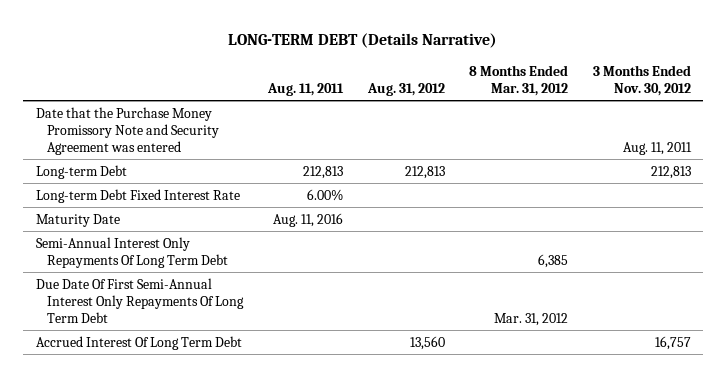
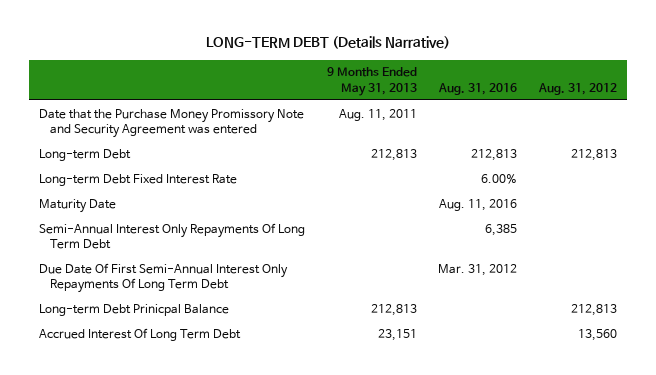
[267,82,345,96] Aug. 11, 2011 -> none
[469,64,569,96] 8 Months Ended Mar. 31, 2012 -> none
[593,64,692,96] 3 Months Ended Nov. 30, 2012 -> none
none -> [326,67,417,96] 9 Months Ended May 31, 2013
none -> [438,82,518,95] Aug. 31, 2016
none -> [39,303,230,316] Long-term Debt Prinicpal Balance

